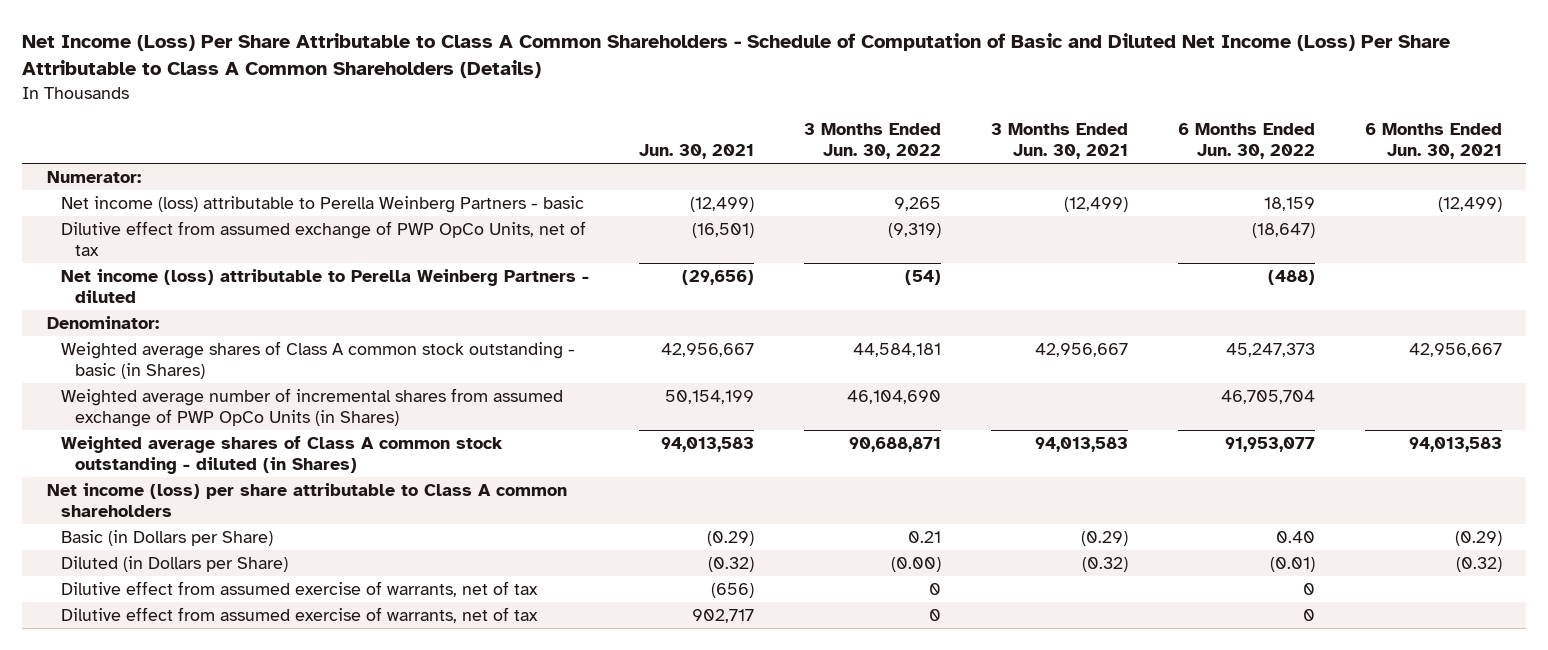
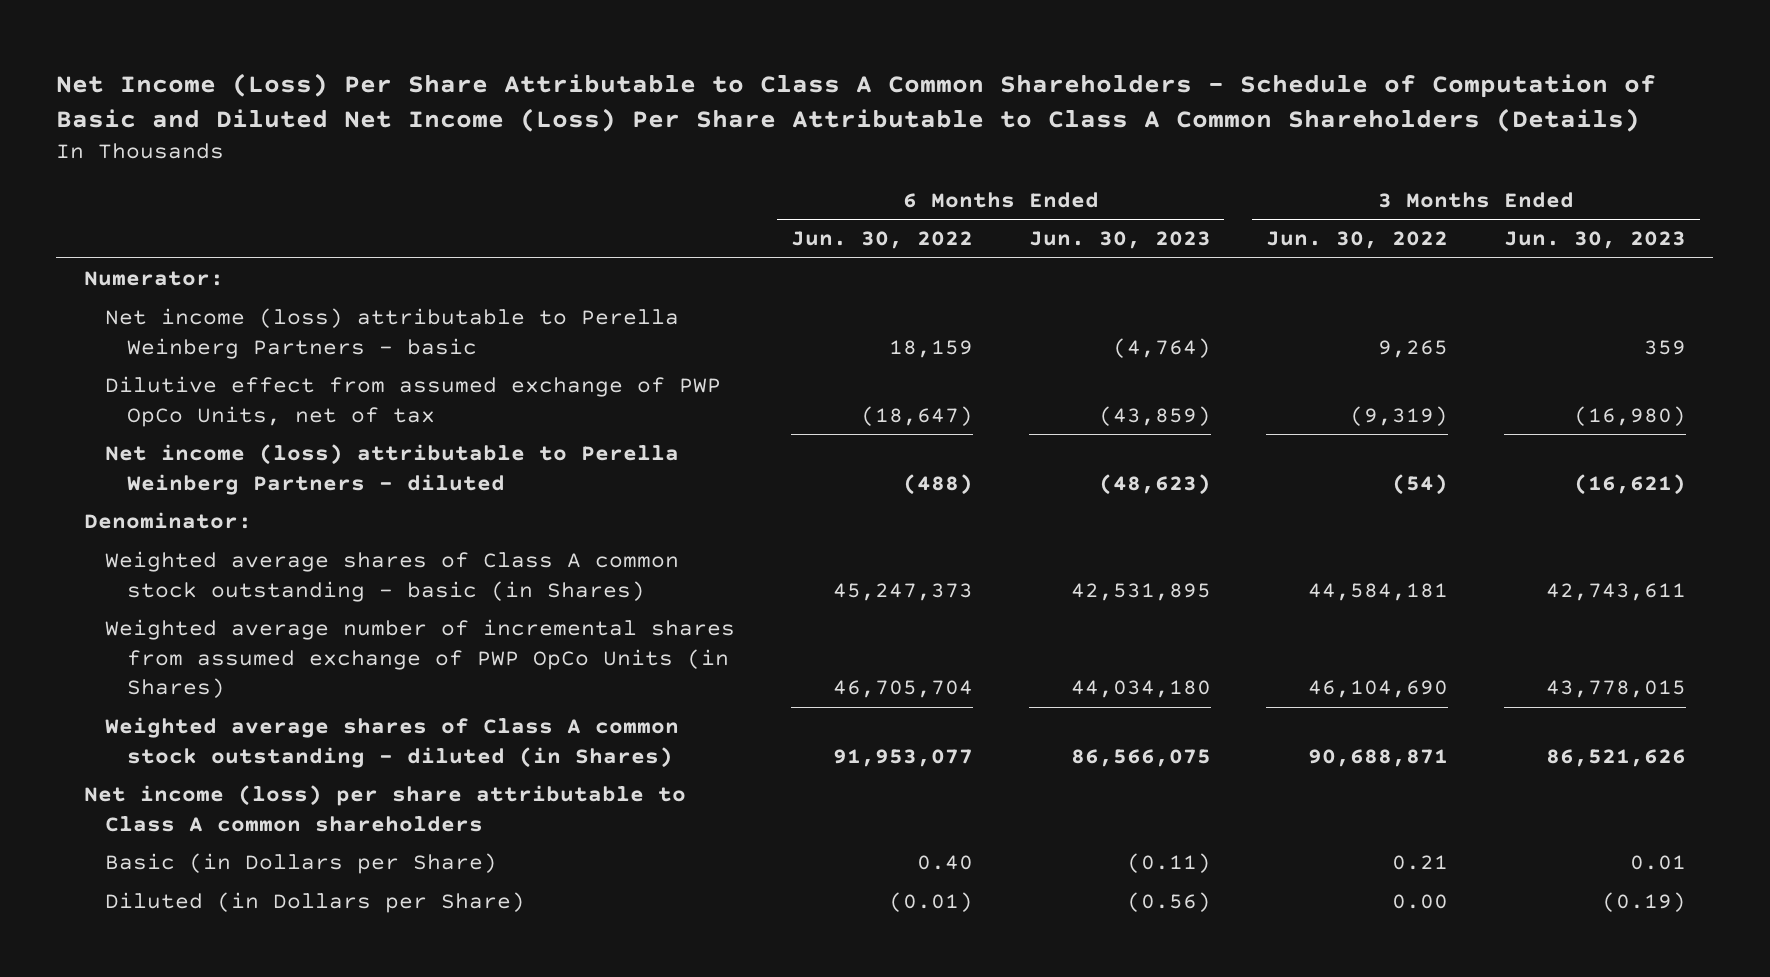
[638,143,754,159] Jun. 30, 2021 -> none
[990,122,1128,159] 3 Months Ended Jun. 30, 2021 -> none
[1364,122,1502,159] 6 Months Ended Jun. 30, 2021 -> none
none -> [1028,231,1211,250] Jun. 30, 2023
none -> [1503,231,1686,250] Jun. 30, 2023
[60,581,538,598] Dilutive effect from assumed exercise of warrants, net of tax -> none
[60,607,538,624] Dilutive effect from assumed exercise of warrants, net of tax -> none
[890,557,941,573] (0.00) -> [1392,894,1449,910] 0.00

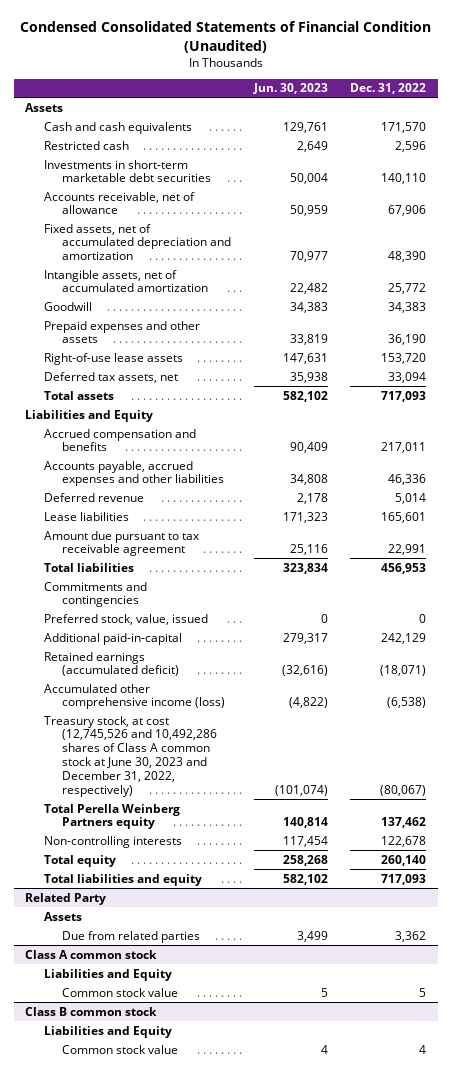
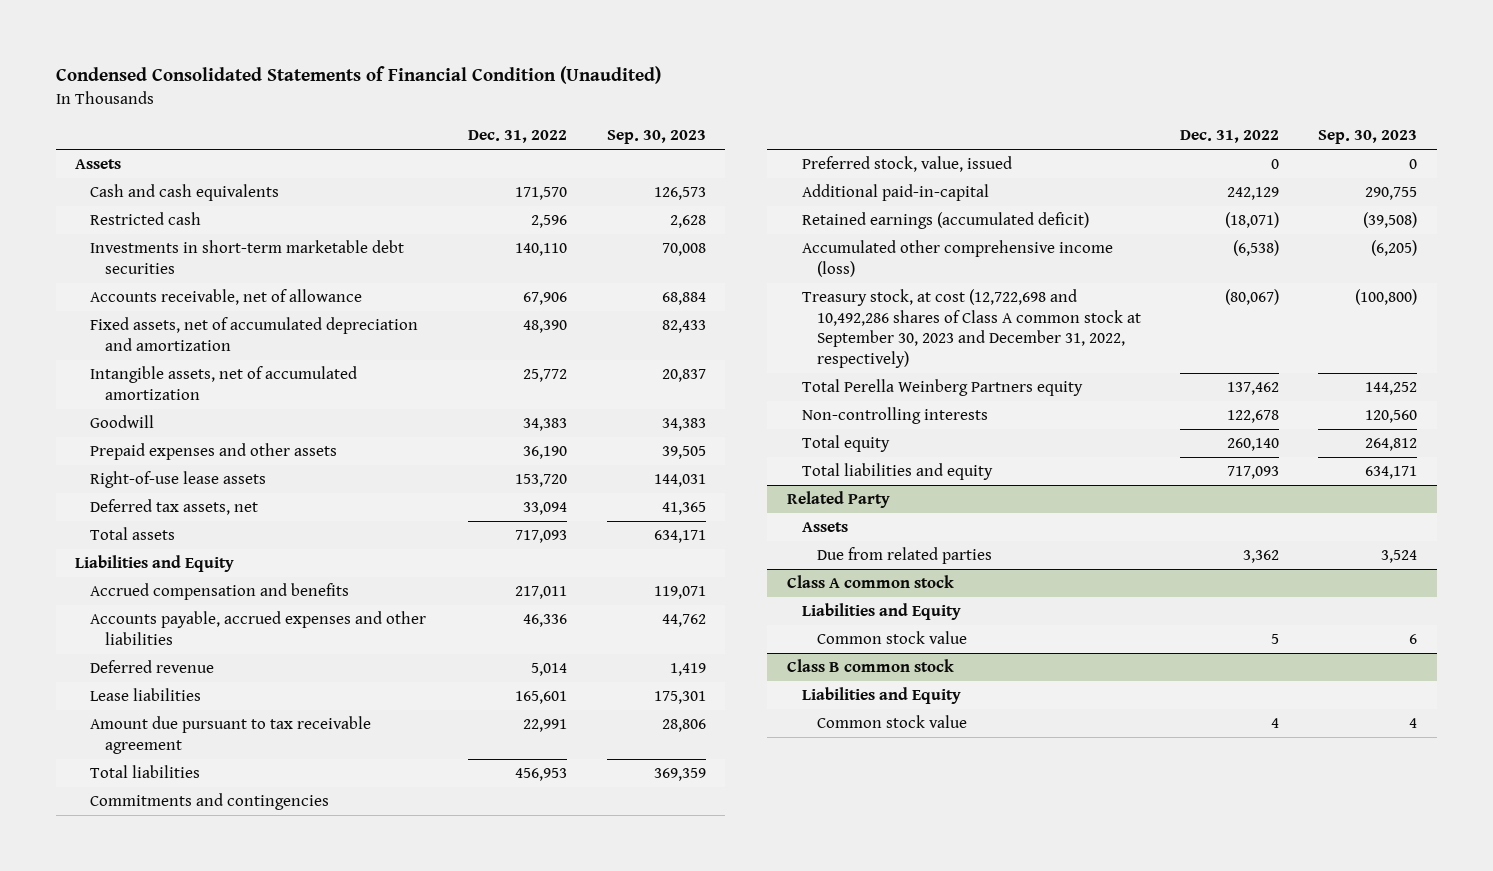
[252,83,328,95] Jun. 30, 2023 -> none
none -> [606,130,706,145] Sep. 30, 2023
[43,715,218,797] Treasury stock, at cost (12,745,526 and 10,492,286 shares of Class A common stock at June 30, 2023 and December 31, 2022, respectively) -> [801,289,1141,368] Treasury stock, at cost (12,722,698 and 10,492,286 shares of Class A common stock at September 30, 2023 and December 31, 2022, respectively)

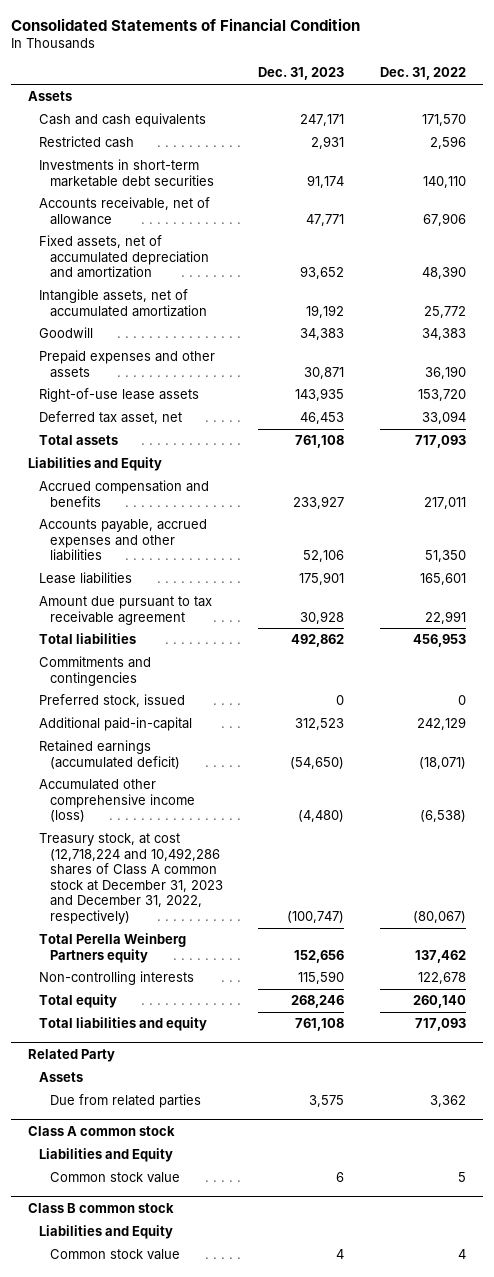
[55,66,661,85] Condensed Consolidated Statements of Financial Condition (Unaudited) -> [10,17,360,31] Consolidated Statements of Financial Condition
[606,130,706,145] Sep. 30, 2023 -> none
none -> [258,67,345,81] Dec. 31, 2023
[90,499,259,516] Deferred tax assets, net -> [39,411,183,425] Deferred tax asset, net
[90,660,215,674] Deferred revenue -> none
[523,614,568,628] 46,336 -> [424,550,466,563] 51,350
[801,156,1012,173] Preferred stock, value, issued -> [39,694,186,708] Preferred stock, issued
[801,289,1141,368] Treasury stock, at cost (12,722,698 and 10,492,286 shares of Class A common stock at September 30, 2023 and December 31, 2022, respectively) -> [39,833,224,924] Treasury stock, at cost (12,718,224 and 10,492,286 shares of Class A common stock at December 31, 2023 and December 31, 2022, respectively)

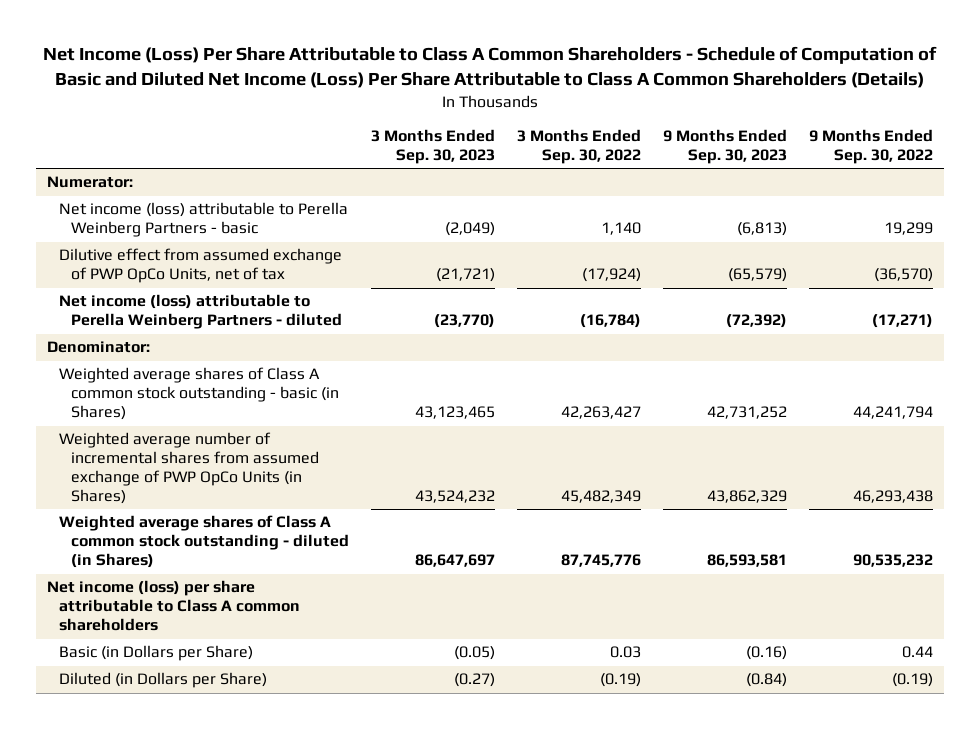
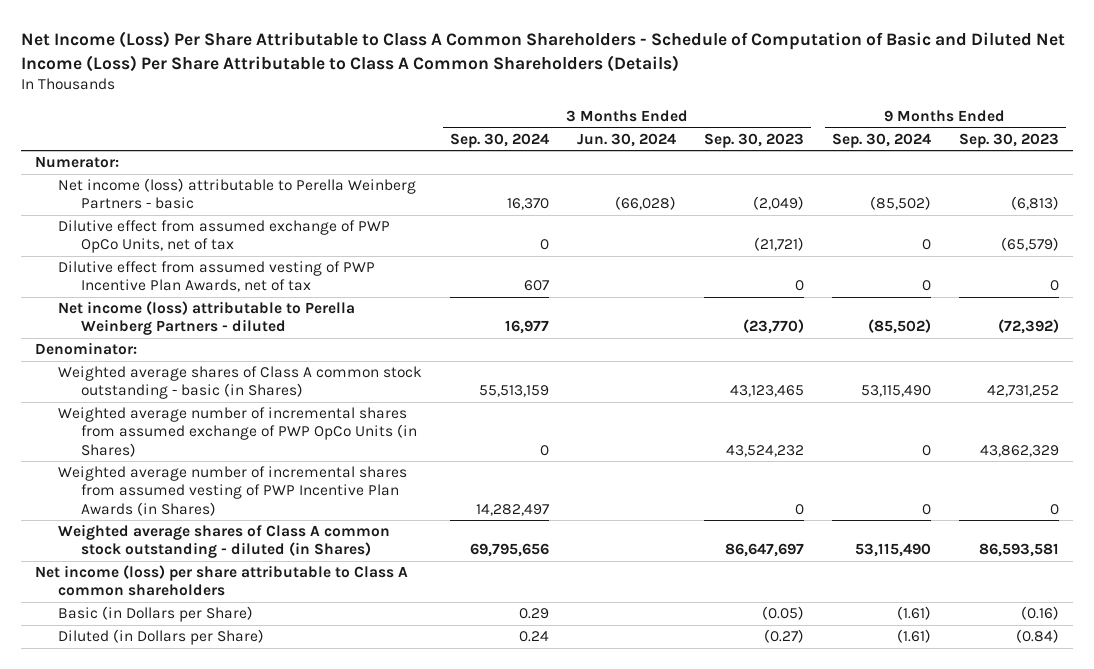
[517,128,642,164] 3 Months Ended Sep. 30, 2022 -> none
[809,128,934,164] 9 Months Ended Sep. 30, 2022 -> none
none -> [450,132,550,148] Sep. 30, 2024
none -> [577,132,677,147] Jun. 30, 2024
none -> [831,132,931,148] Sep. 30, 2024
none -> [58,261,376,293] Dilutive effect from assumed vesting of PWP Incentive Plan Awards, net of tax
none -> [58,466,408,516] Weighted average number of incremental shares from assumed vesting of PWP Incentive Plan Awards (in Shares)

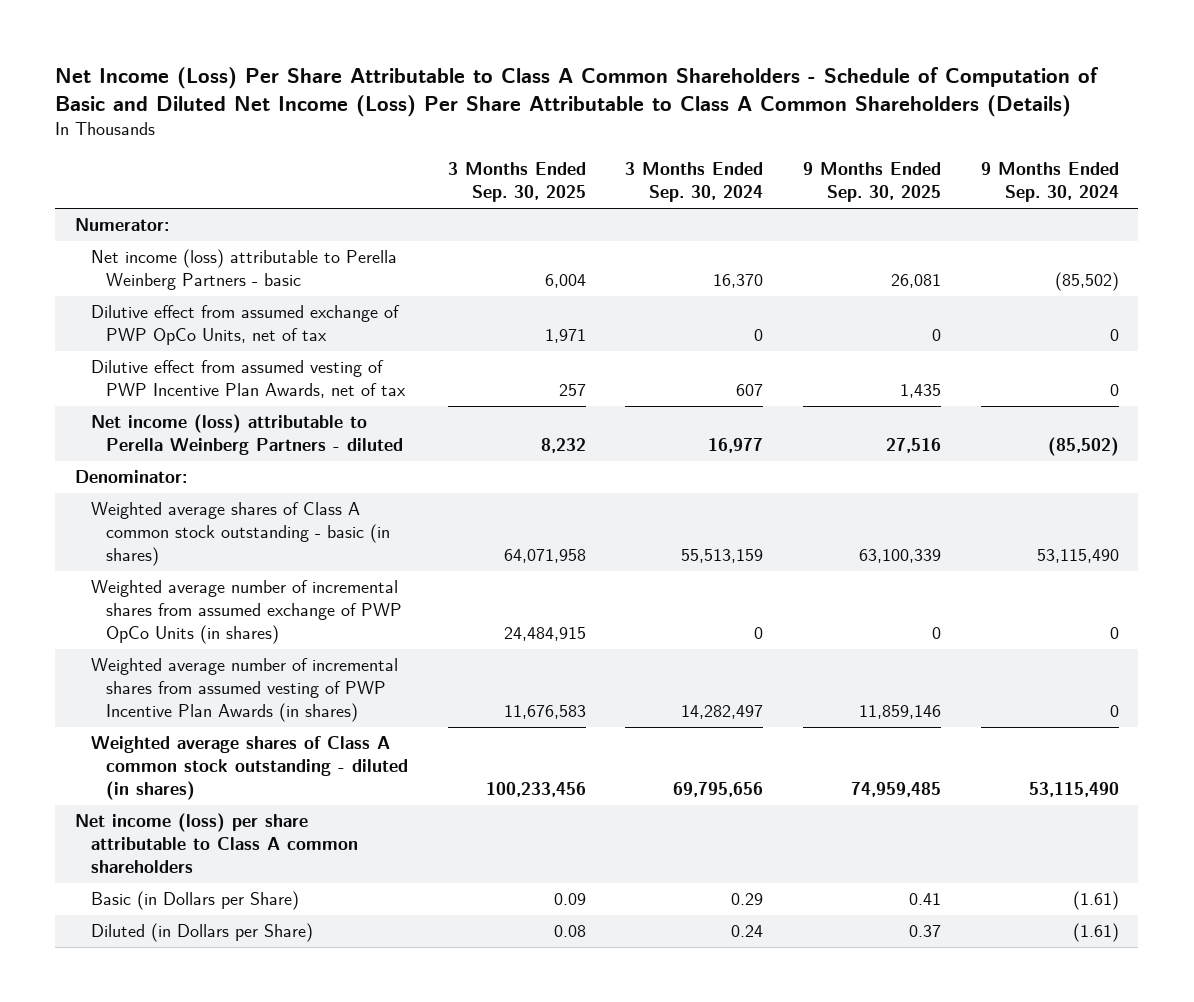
[577,132,677,147] Jun. 30, 2024 -> none
[703,132,804,148] Sep. 30, 2023 -> none
[958,132,1059,148] Sep. 30, 2023 -> none
none -> [447,162,586,203] 3 Months Ended Sep. 30, 2025
none -> [802,162,941,203] 9 Months Ended Sep. 30, 2025
[58,366,423,400] Weighted average shares of Class A common stock outstanding - basic (in Shares) -> [90,502,390,567] Weighted average shares of Class A common stock outstanding - basic (in shares)
[58,407,418,457] Weighted average number of incremental shares from assumed exchange of PWP OpCo Units (in Shares) -> [90,580,402,645] Weighted average number of incremental shares from assumed exchange of PWP OpCo Units (in shares)
[58,466,408,516] Weighted average number of incremental shares from assumed vesting of PWP Incentive Plan Awards (in Shares) -> [90,658,398,723] Weighted average number of incremental shares from assumed vesting of PWP Incentive Plan Awards (in shares)
[58,524,391,559] Weighted average shares of Class A common stock outstanding - diluted (in Shares) -> [90,736,408,801] Weighted average shares of Class A common stock outstanding - diluted (in shares)

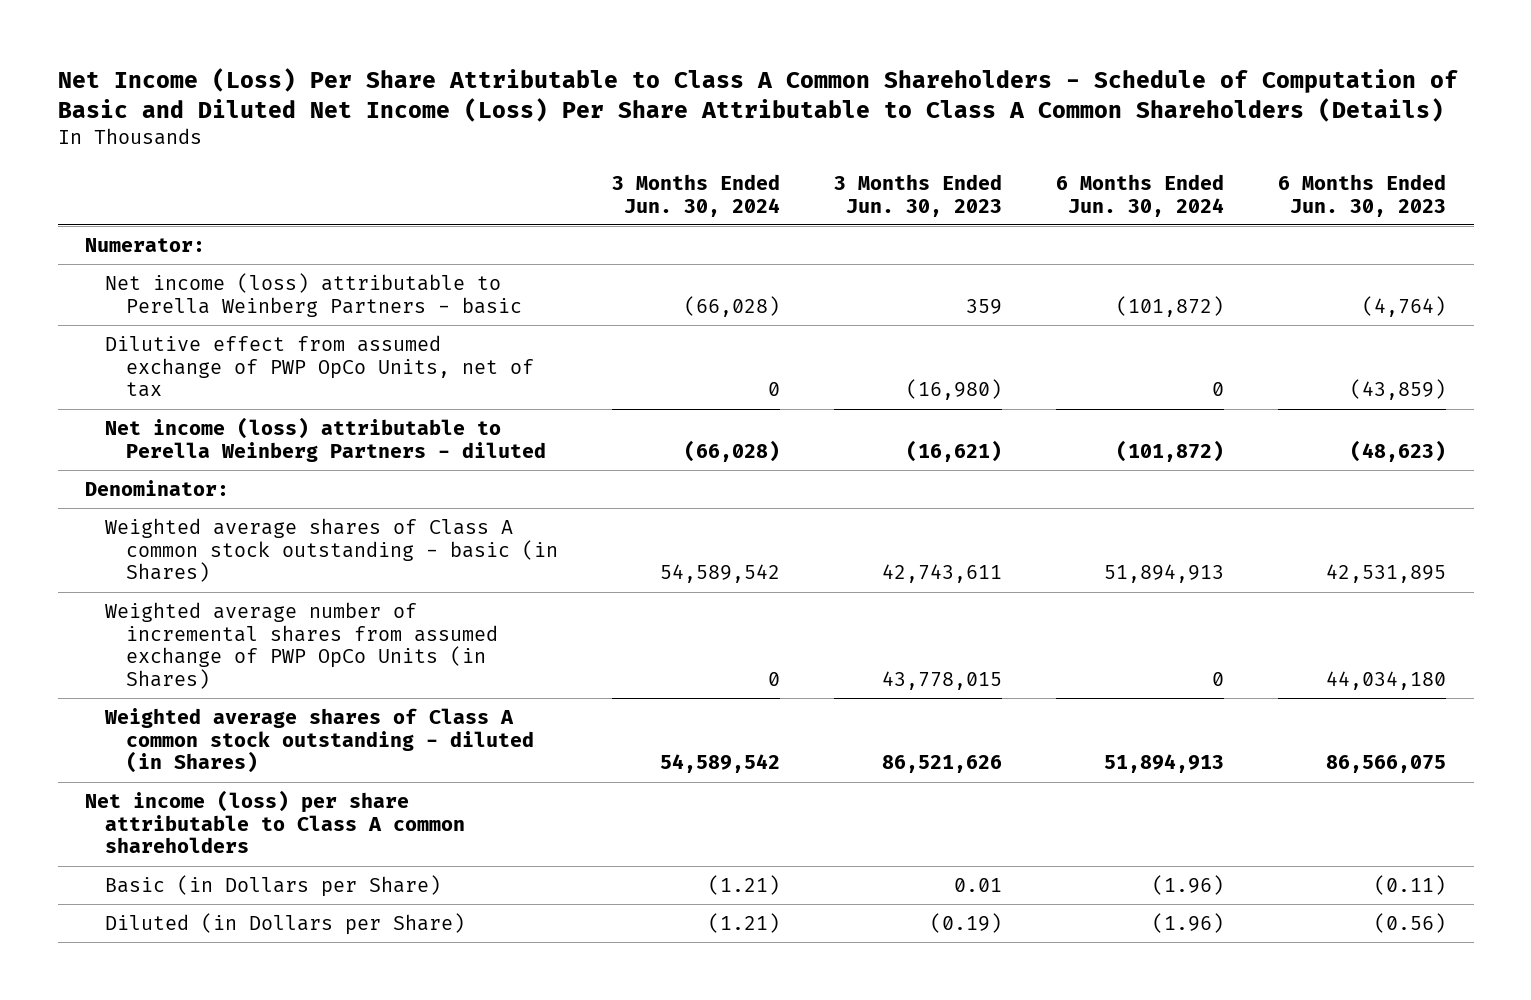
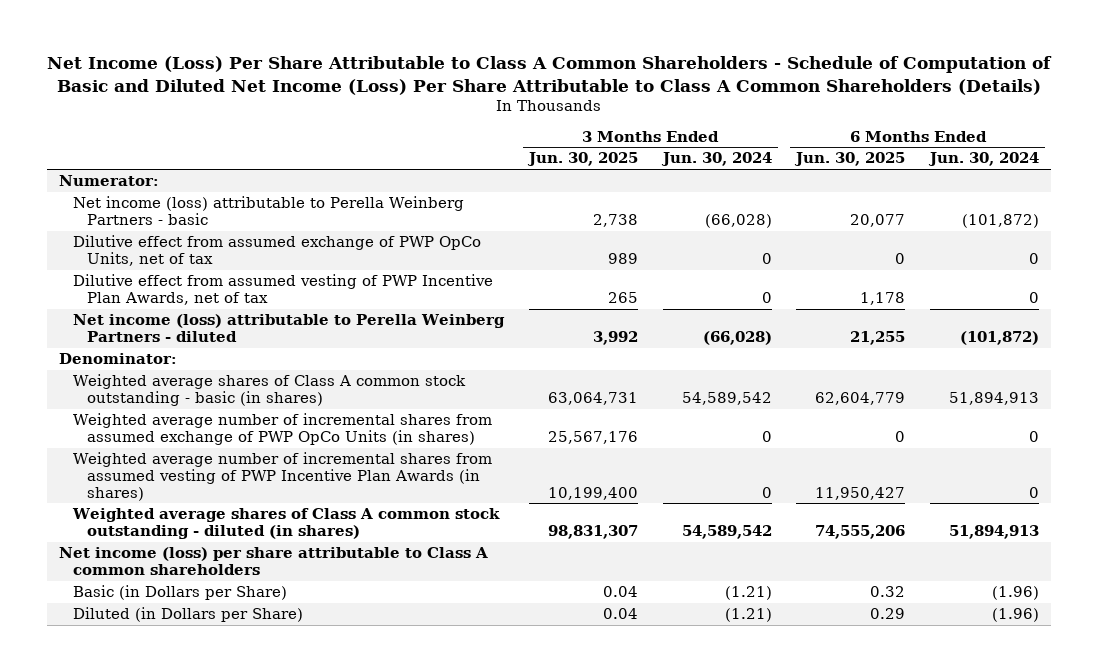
[834,173,1003,217] 3 Months Ended Jun. 30, 2023 -> none
[1278,173,1447,217] 6 Months Ended Jun. 30, 2023 -> none
none -> [526,152,638,167] Jun. 30, 2025
none -> [794,152,906,167] Jun. 30, 2025
none -> [73,274,494,305] Dilutive effect from assumed vesting of PWP Incentive Plan Awards, net of tax
[105,517,559,583] Weighted average shares of Class A common stock outstanding - basic (in Shares) -> [73,374,467,406] Weighted average shares of Class A common stock outstanding - basic (in shares)
[105,601,499,690] Weighted average number of incremental shares from assumed exchange of PWP OpCo Units (in Shares) -> [73,413,493,445] Weighted average number of incremental shares from assumed exchange of PWP OpCo Units (in shares)
none -> [73,452,493,501] Weighted average number of incremental shares from assumed vesting of PWP Incentive Plan Awards (in shares)
[104,707,535,774] Weighted average shares of Class A common stock outstanding - diluted (in Shares) -> [72,508,501,539] Weighted average shares of Class A common stock outstanding - diluted (in shares)

